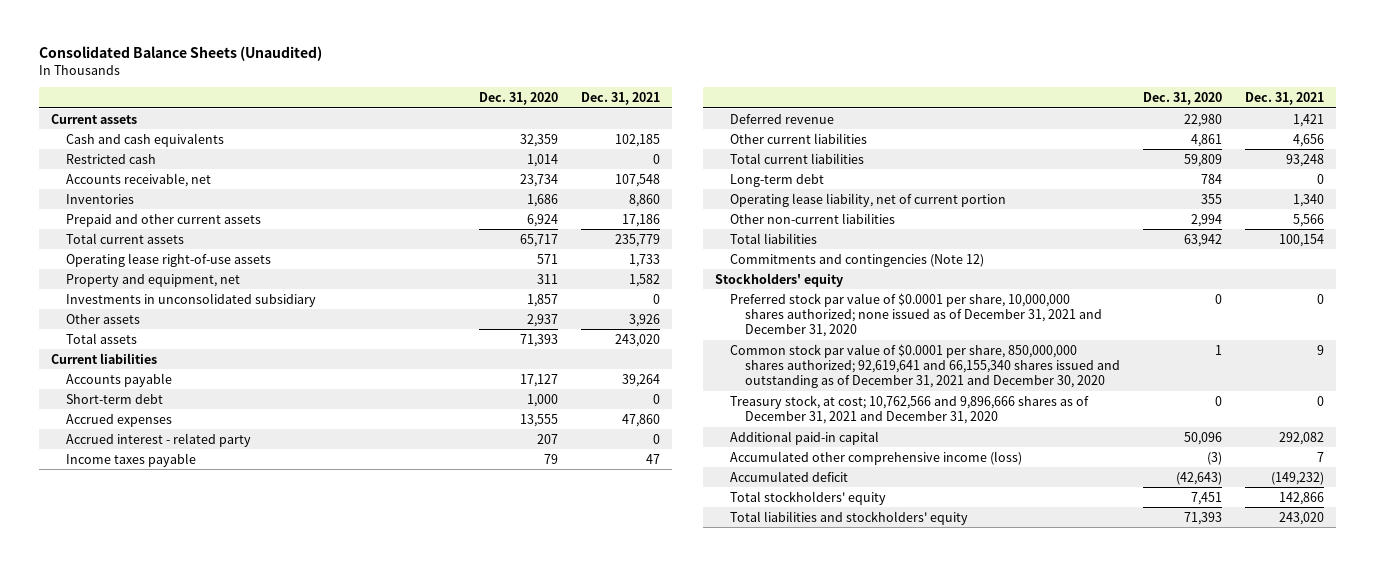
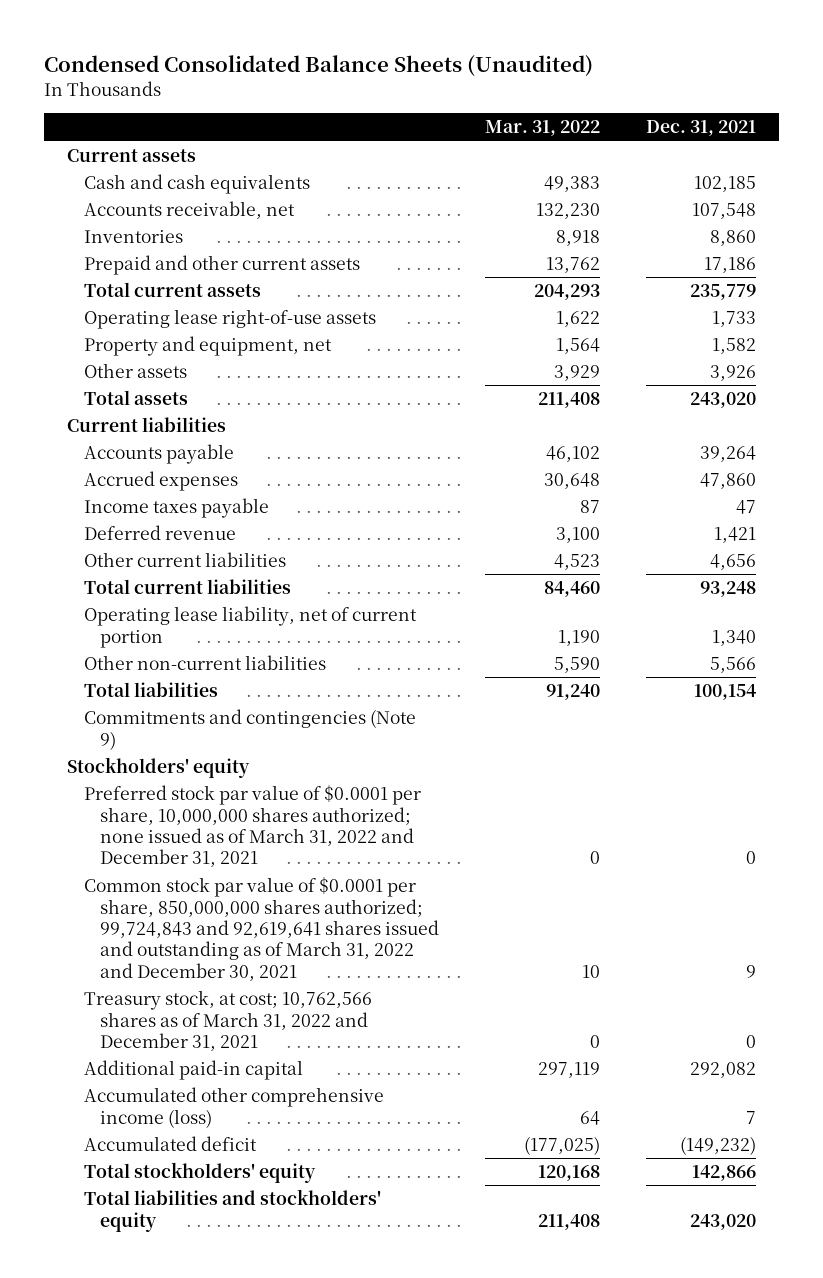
[39,46,323,62] Consolidated Balance Sheets (Unaudited) -> [44,54,594,77] Condensed Consolidated Balance Sheets (Unaudited)
[479,91,559,105] Dec. 31, 2020 -> none
none -> [485,120,601,137] Mar. 31, 2022
[65,153,156,164] Restricted cash -> none
[65,292,316,307] Investments in unconsolidated subsidiary -> none
[65,393,163,404] Short-term debt -> none
[65,432,251,447] Accrued interest - related party -> none
[729,173,824,187] Long-term debt -> none
[729,253,984,267] Commitments and contingencies (Note 12) -> [83,709,416,750] Commitments and contingencies (Note 9)
[729,292,1102,338] Preferred stock par value of $0.0001 per share, 10,000,000 shares authorized; none issued as of December 31, 2021 and December 31, 2020 -> [83,785,421,868] Preferred stock par value of $0.0001 per share, 10,000,000 shares authorized; none issued as of March 31, 2022 and December 31, 2021
[729,343,1120,389] Common stock par value of $0.0001 per share, 850,000,000 shares authorized; 92,619,641 and 66,155,340 shares issued and outstanding as of December 31, 2021 and December 30, 2020 -> [83,877,440,981] Common stock par value of $0.0001 per share, 850,000,000 shares authorized; 99,724,843 and 92,619,641 shares issued and outstanding as of March 31, 2022 and December 30, 2021
[729,394,1089,424] Treasury stock, at cost; 10,762,566 and 9,896,666 shares as of December 31, 2021 and December 31, 2020 -> [83,990,372,1052] Treasury stock, at cost; 10,762,566 shares as of March 31, 2022 and December 31, 2021

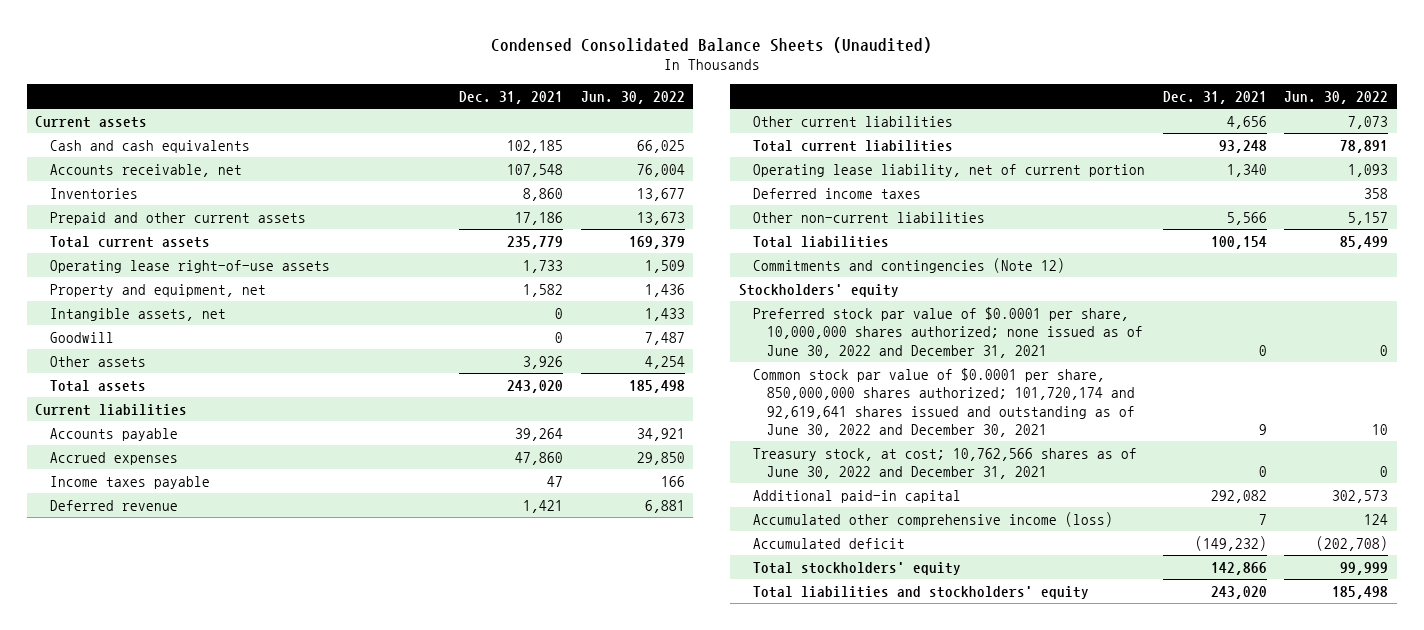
[485,120,601,137] Mar. 31, 2022 -> none
none -> [580,90,685,104] Jun. 30, 2022
none -> [49,307,226,321] Intangible assets, net
none -> [49,331,114,343] Goodwill
none -> [753,187,922,199] Deferred income taxes
[83,709,416,750] Commitments and contingencies (Note 9) -> [753,257,1066,273] Commitments and contingencies (Note 12)
[83,785,421,868] Preferred stock par value of $0.0001 per share, 10,000,000 shares authorized; none issued as of March 31, 2022 and December 31, 2021 -> [753,306,1144,358] Preferred stock par value of $0.0001 per share, 10,000,000 shares authorized; none issued as of June 30, 2022 and December 31, 2021
[83,877,440,981] Common stock par value of $0.0001 per share, 850,000,000 shares authorized; 99,724,843 and 92,619,641 shares issued and outstanding as of March 31, 2022 and December 30, 2021 -> [753,367,1136,438] Common stock par value of $0.0001 per share, 850,000,000 shares authorized; 101,720,174 and 92,619,641 shares issued and outstanding as of June 30, 2022 and December 30, 2021
[83,990,372,1052] Treasury stock, at cost; 10,762,566 shares as of March 31, 2022 and December 31, 2021 -> [753,447,1138,480] Treasury stock, at cost; 10,762,566 shares as of June 30, 2022 and December 31, 2021

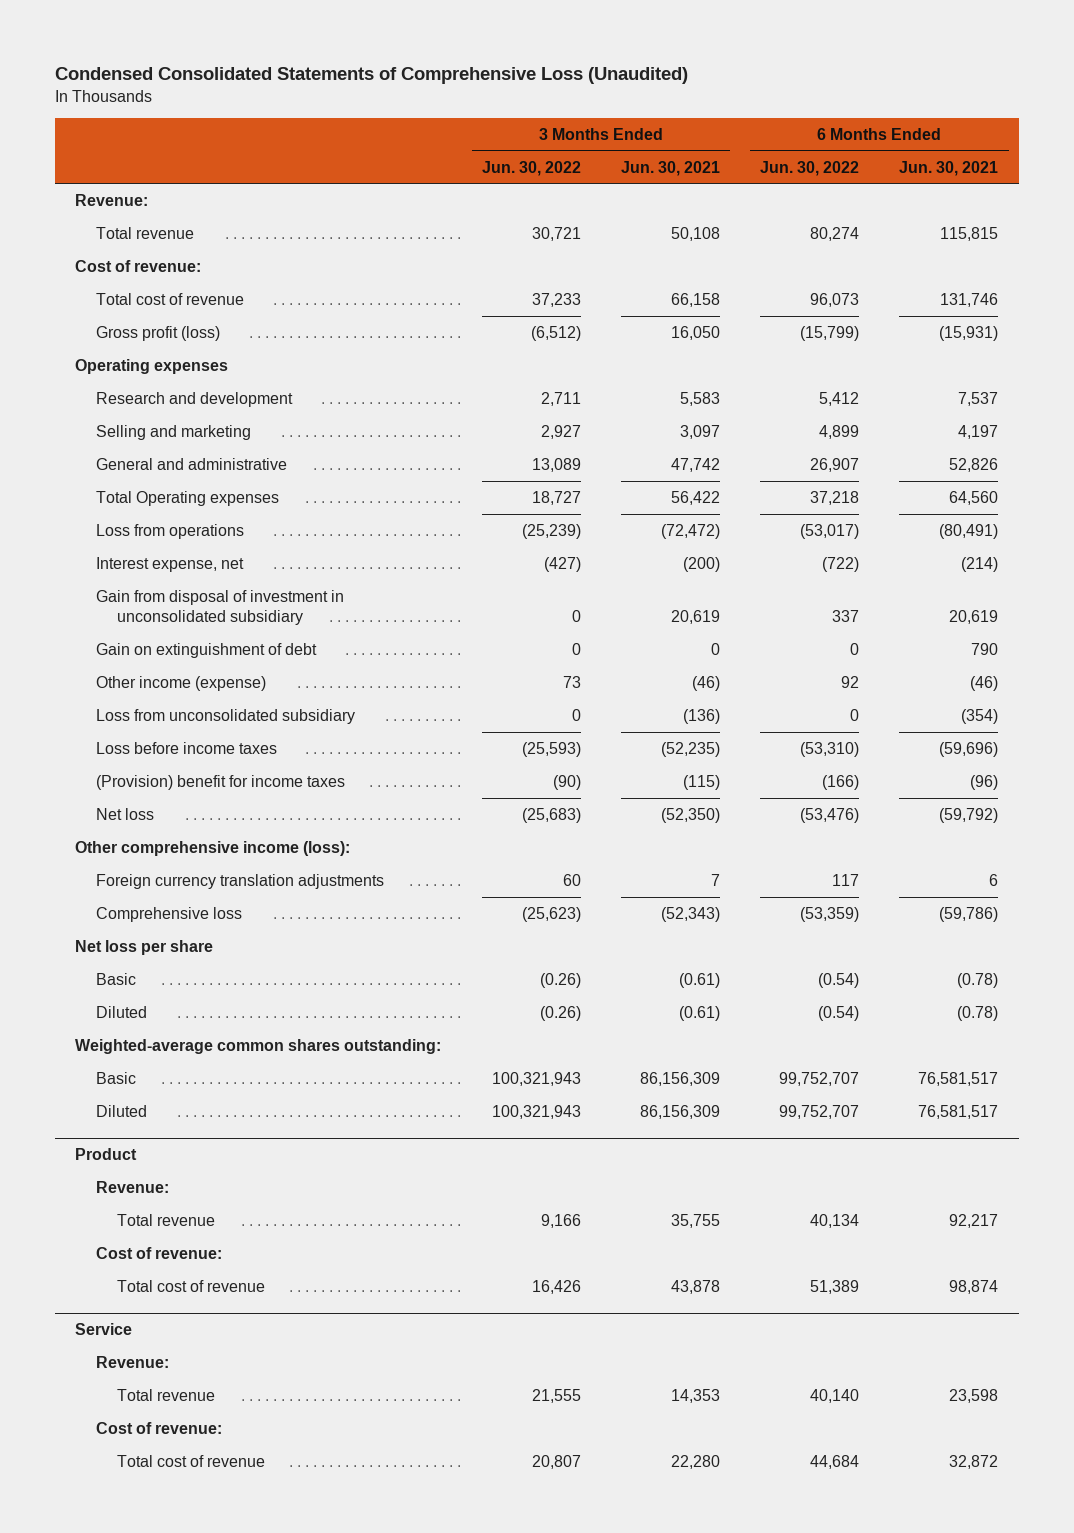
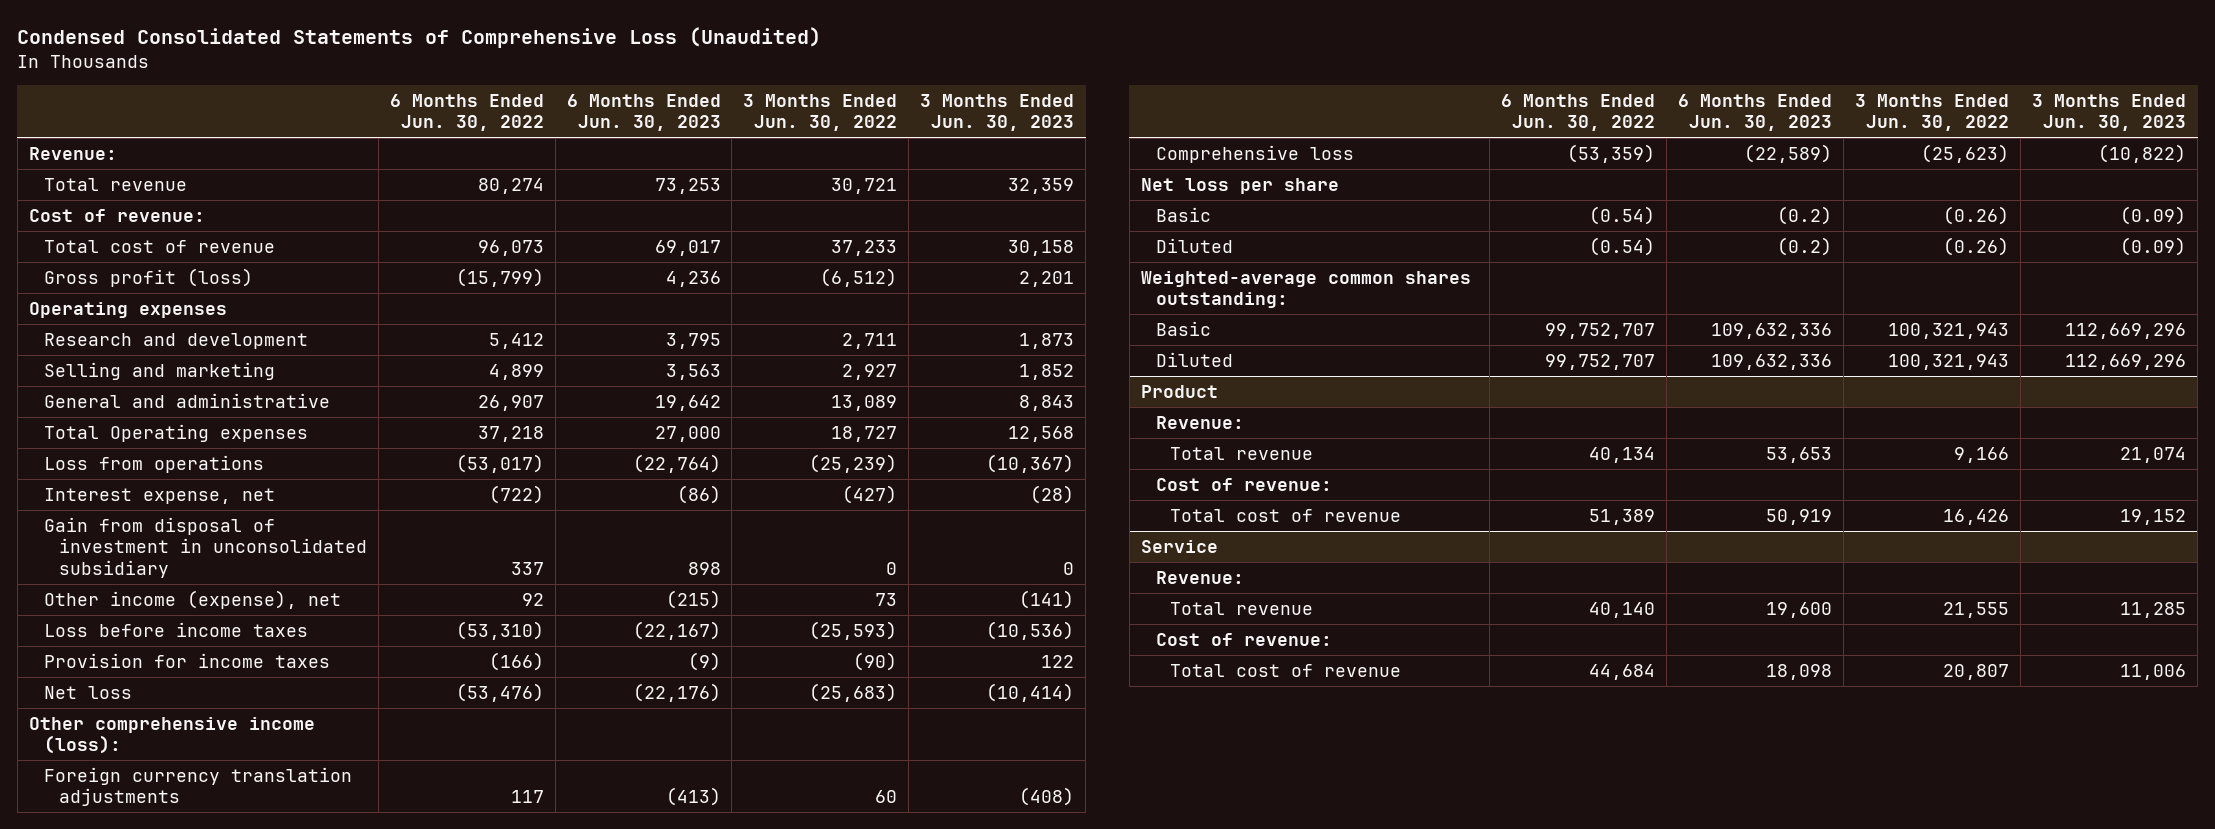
[620,160,720,176] Jun. 30, 2021 -> none
[899,160,999,176] Jun. 30, 2021 -> none
none -> [566,93,721,132] 6 Months Ended Jun. 30, 2023
none -> [920,93,1075,132] 3 Months Ended Jun. 30, 2023
[96,642,318,658] Gain on extinguishment of debt -> none
[96,708,356,724] Loss from unconsolidated subsidiary -> none
[96,675,267,691] Other income (expense) -> [43,589,341,609] Other income (expense), net
[96,774,346,790] (Provision) benefit for income taxes -> [43,652,330,668] Provision for income taxes

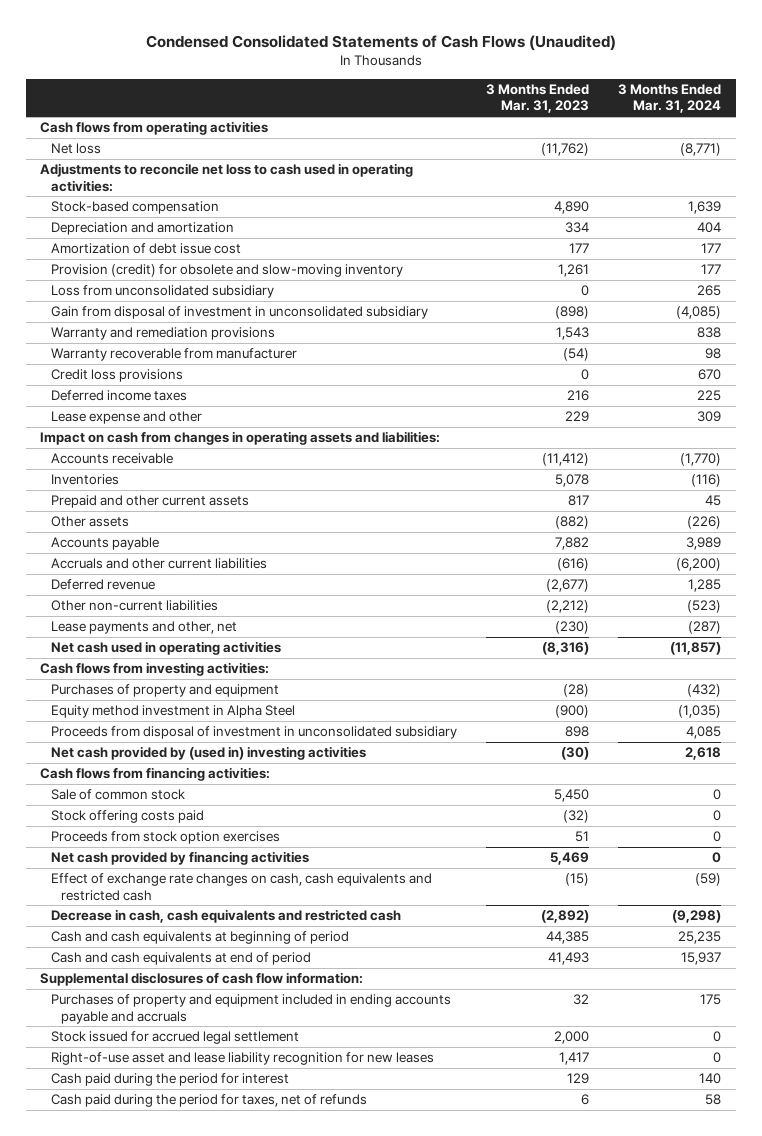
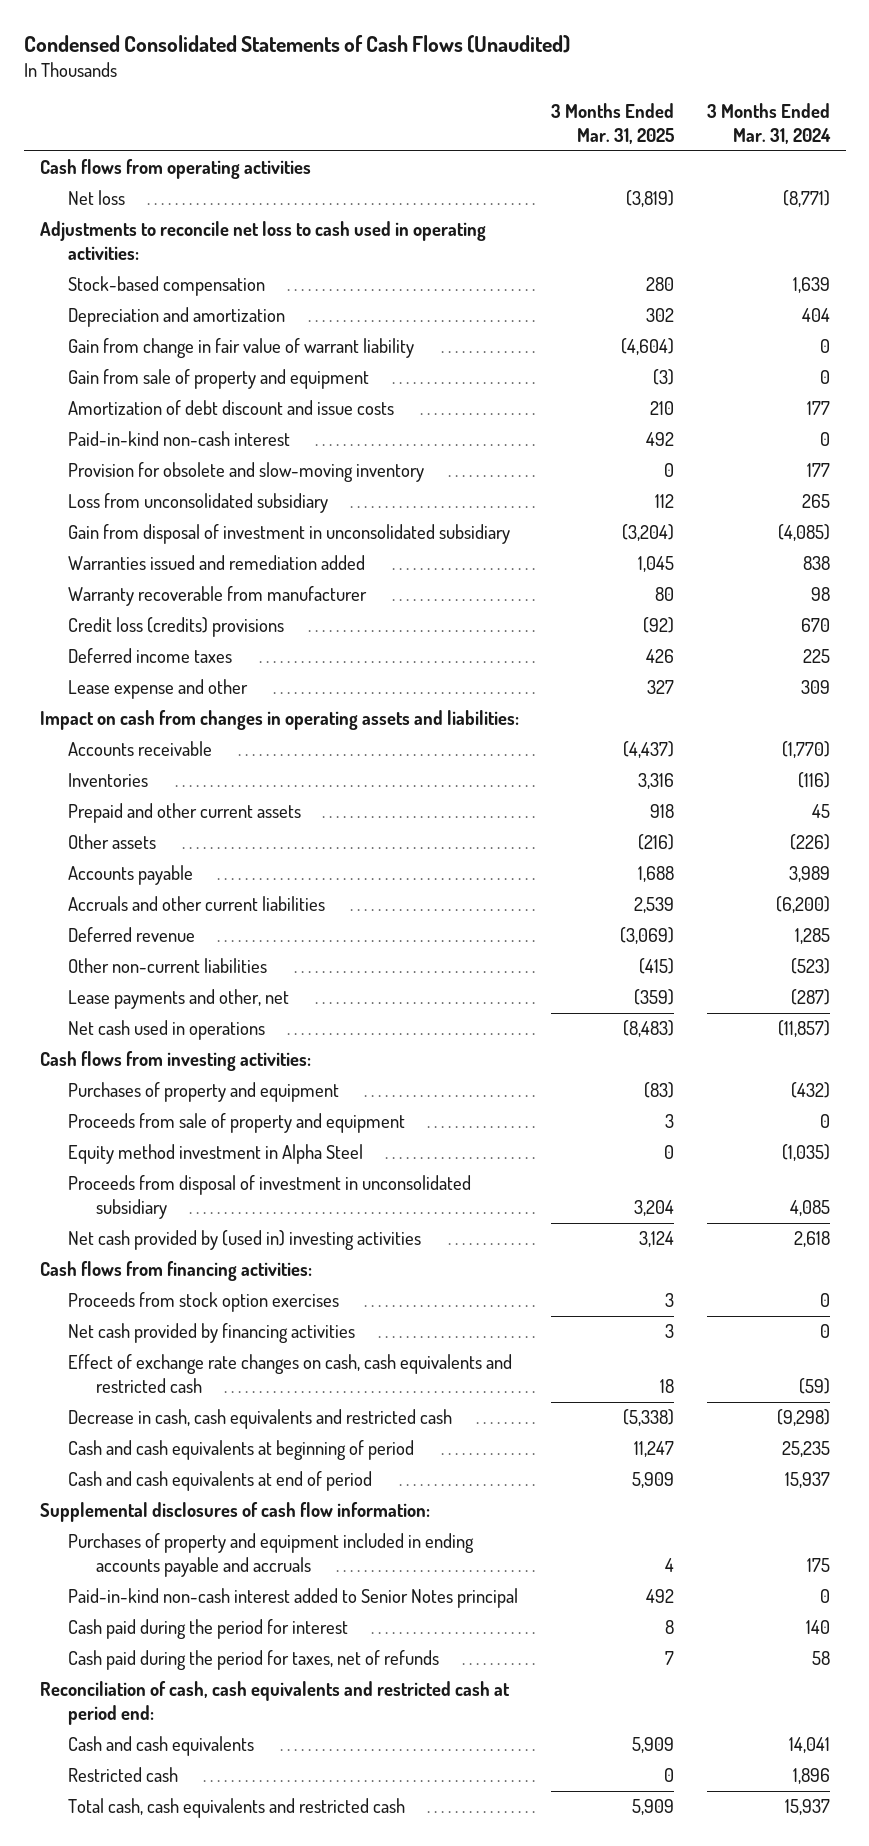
[486,83,590,114] 3 Months Ended Mar. 31, 2023 -> none
none -> [551,103,675,144] 3 Months Ended Mar. 31, 2025
none -> [68,338,415,359] Gain from change in fair value of warrant liability
none -> [68,369,370,390] Gain from sale of property and equipment
[50,243,241,255] Amortization of debt issue cost -> [68,400,395,416] Amortization of debt discount and issue costs
none -> [68,431,291,447] Paid-in-kind non-cash interest
[50,264,403,278] Provision (credit) for obsolete and slow-moving inventory -> [68,462,425,483] Provision for obsolete and slow-moving inventory
[50,327,275,341] Warranty and remediation provisions -> [68,555,366,571] Warranties issued and remediation added
[50,369,183,383] Credit loss provisions -> [68,617,285,638] Credit loss (credits) provisions
[50,641,281,656] Net cash used in operating activities -> [68,1020,266,1041] Net cash used in operations
none -> [68,1113,406,1134] Proceeds from sale of property and equipment
[50,789,185,801] Sale of common stock -> none
[50,810,204,824] Stock offering costs paid -> none
[50,1031,299,1045] Stock issued for accrued legal settlement -> none
[50,1052,434,1066] Right-of-use asset and lease liability recognition for new leases -> none
none -> [68,1588,519,1609] Paid-in-kind non-cash interest added to Senior Notes principal
none -> [39,1681,510,1725] Reconciliation of cash, cash equivalents and restricted cash at period end:
none -> [68,1736,255,1757] Cash and cash equivalents
none -> [68,1767,179,1783] Restricted cash
none -> [68,1798,406,1819] Total cash, cash equivalents and restricted cash

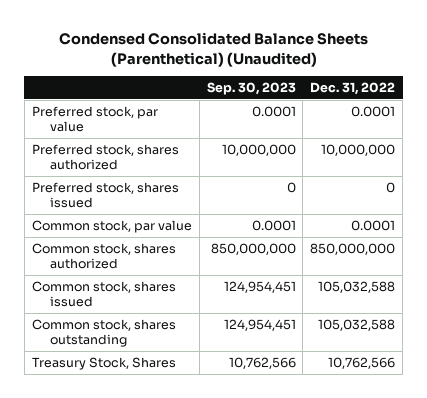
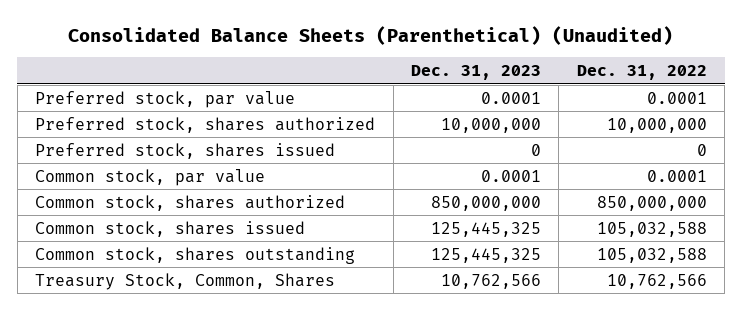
[58,31,368,67] Condensed Consolidated Balance Sheets (Parenthetical) (Unaudited) -> [68,25,674,45] Consolidated Balance Sheets (Parenthetical) (Unaudited)
[206,81,296,95] Sep. 30, 2023 -> none
none -> [411,65,542,81] Dec. 31, 2023
[31,356,176,370] Treasury Stock, Shares -> [35,272,336,290] Treasury Stock, Common, Shares

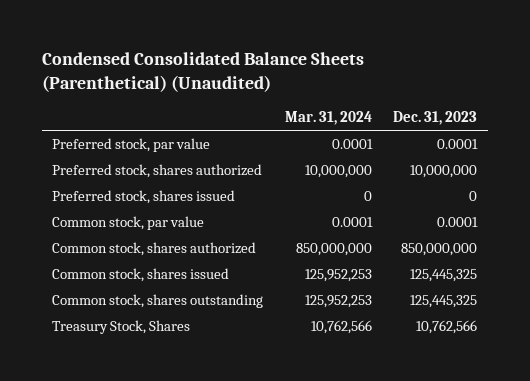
[68,25,674,45] Consolidated Balance Sheets (Parenthetical) (Unaudited) -> [41,52,364,92] Condensed Consolidated Balance Sheets (Parenthetical) (Unaudited)
[576,65,707,81] Dec. 31, 2022 -> none
none -> [284,111,372,126] Mar. 31, 2024
[35,272,336,290] Treasury Stock, Common, Shares -> [52,320,191,335] Treasury Stock, Shares

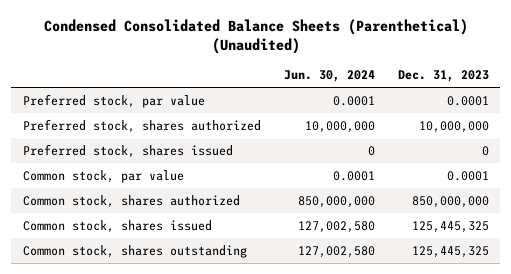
[284,111,372,126] Mar. 31, 2024 -> none
none -> [283,70,375,83] Jun. 30, 2024
[52,320,191,335] Treasury Stock, Shares -> none

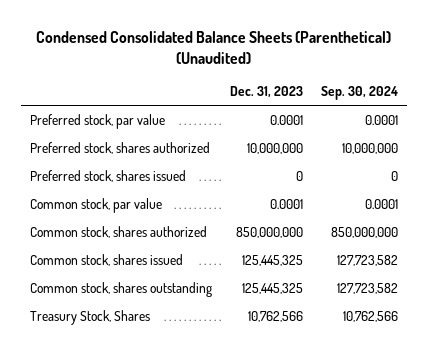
[283,70,375,83] Jun. 30, 2024 -> none
none -> [321,86,399,101] Sep. 30, 2024
none -> [30,310,151,326] Treasury Stock, Shares

